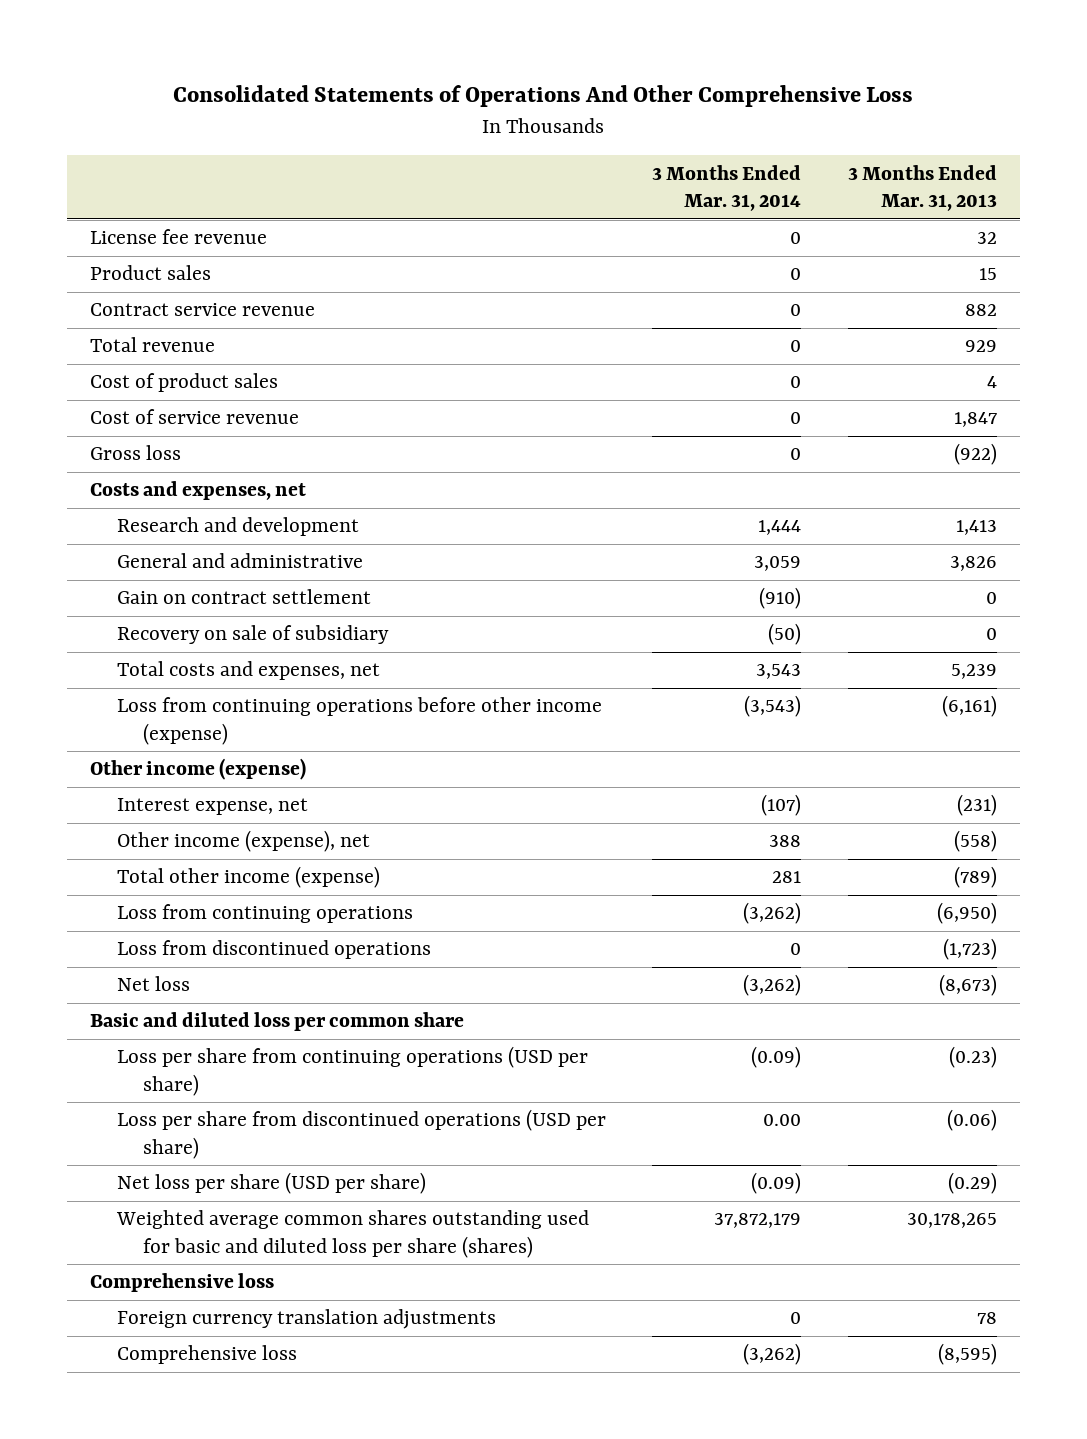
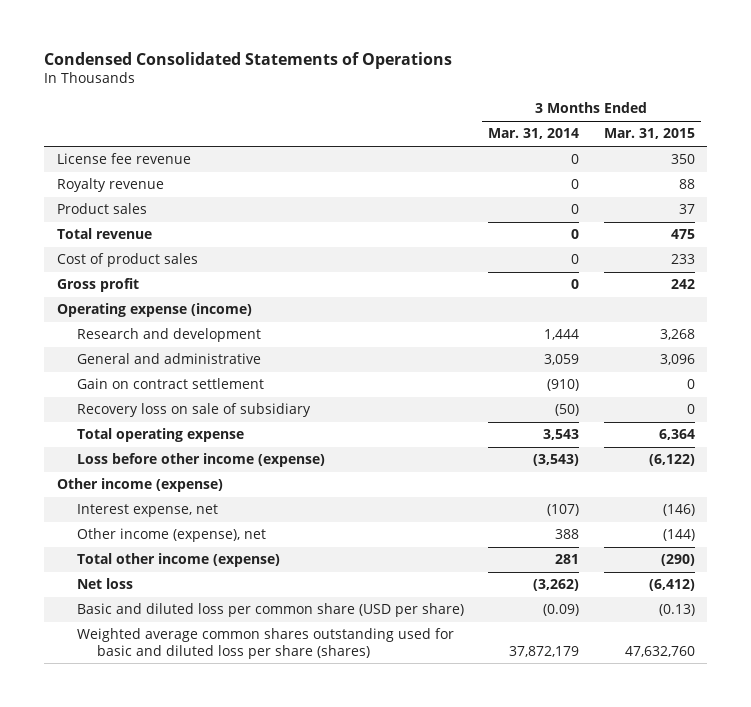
[173,84,914,107] Consolidated Statements of Operations And Other Comprehensive Loss -> [44,51,453,69] Condensed Consolidated Statements of Operations
[847,164,997,212] 3 Months Ended Mar. 31, 2013 -> none
none -> [603,128,695,140] Mar. 31, 2015
none -> [56,178,164,193] Royalty revenue
[90,303,316,317] Contract service revenue -> none
[90,409,300,425] Cost of service revenue -> none
[90,445,182,461] Gross loss -> [56,278,139,293] Gross profit
[90,481,307,501] Costs and expenses, net -> [56,303,252,318] Operating expense (income)
[116,625,389,645] Recovery on sale of subsidiary -> [76,403,311,418] Recovery loss on sale of subsidiary
[116,661,380,681] Total costs and expenses, net -> [76,428,244,443] Total operating expense
[116,697,602,745] Loss from continuing operations before other income (expense) -> [76,453,325,468] Loss before other income (expense)
[116,904,413,924] Loss from continuing operations -> none
[116,940,431,960] Loss from discontinued operations -> none
[90,1012,465,1032] Basic and diluted loss per common share -> none
[116,1046,588,1096] Loss per share from continuing operations (USD per share) -> none
[116,1109,606,1159] Loss per share from discontinued operations (USD per share) -> none
[116,1172,426,1195] Net loss per share (USD per share) -> [76,603,464,618] Basic and diluted loss per common share (USD per share)
[90,1273,275,1293] Comprehensive loss -> none
[116,1309,496,1330] Foreign currency translation adjustments -> none
[116,1345,297,1365] Comprehensive loss -> none

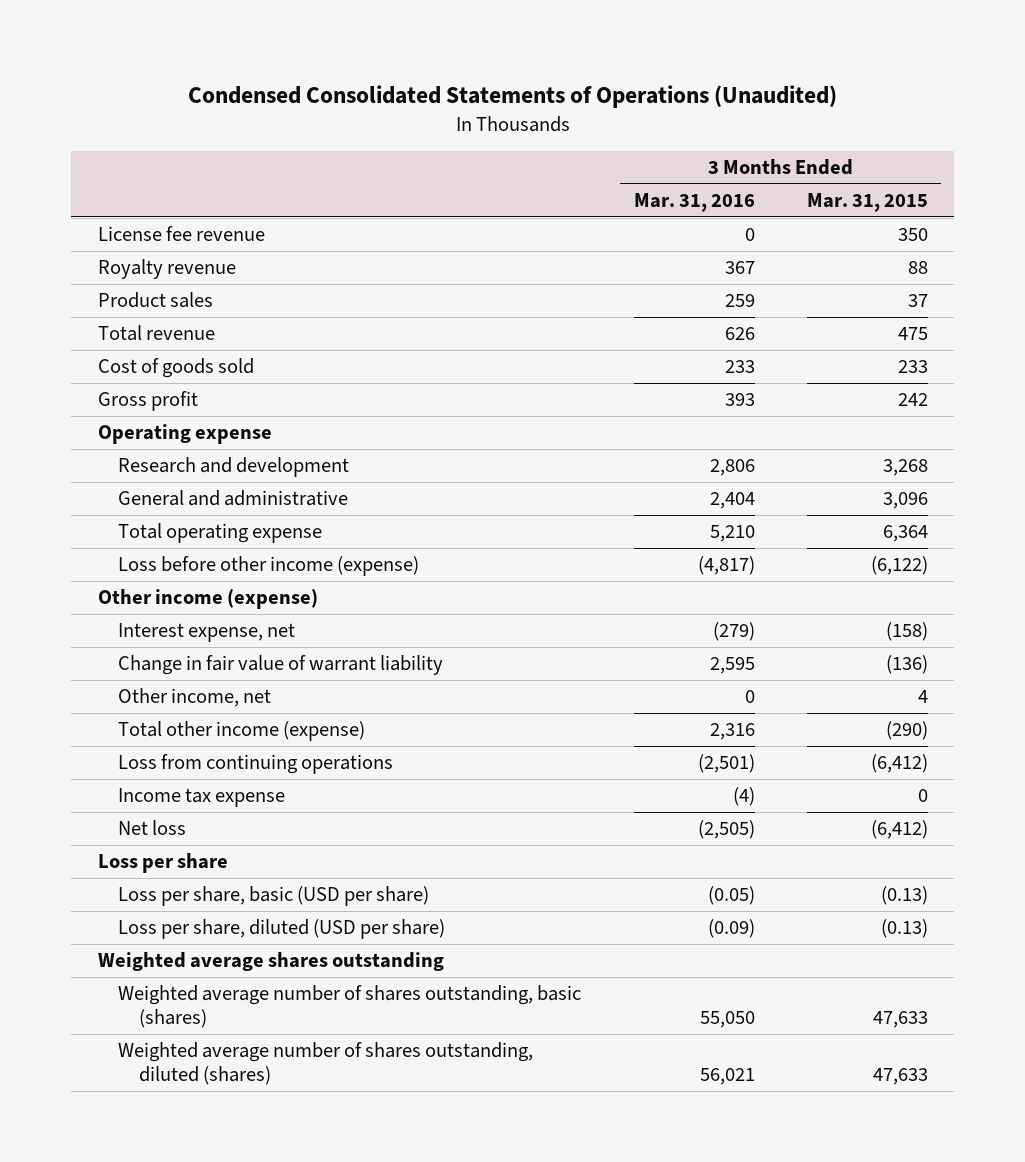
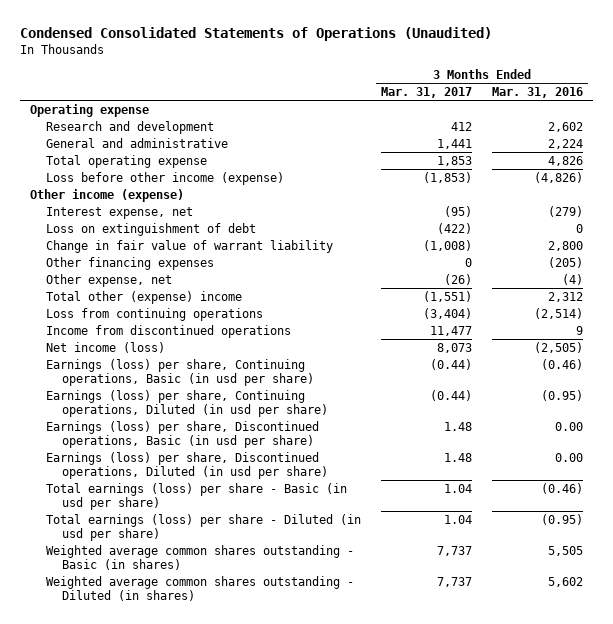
[806,193,928,213] Mar. 31, 2015 -> none
none -> [380,87,472,99] Mar. 31, 2017
[97,226,265,242] License fee revenue -> none
[97,259,236,280] Royalty revenue -> none
[97,292,213,309] Product sales -> none
[97,325,215,342] Total revenue -> none
[97,358,254,379] Cost of goods sold -> none
[97,391,198,412] Gross profit -> none
[709,459,755,477] 2,806 -> [548,121,584,132] 2,602
[709,492,755,510] 2,404 -> [548,138,584,149] 2,224
[709,525,755,543] 5,210 -> [548,155,584,166] 4,826
[697,556,755,576] (4,817) -> [534,171,584,183] (4,826)
[118,788,286,808] Income tax expense -> none
[97,853,228,874] Loss per share -> none
[97,952,444,972] Weighted average shares outstanding -> none
none -> [45,222,256,236] Loss on extinguishment of debt
[709,657,755,675] 2,595 -> [548,240,584,251] 2,800
none -> [45,256,214,270] Other financing expenses
[118,688,272,708] Other income, net -> [45,273,172,287] Other expense, net
[744,690,755,704] 0 -> [562,273,584,285] (4)
[118,721,366,742] Total other income (expense) -> [45,290,242,304] Total other (expense) income
[709,723,755,741] 2,316 -> [548,291,584,302] 2,312
[697,754,755,774] (2,501) -> [534,307,584,319] (2,514)
none -> [45,324,291,338] Income from discontinued operations
[118,820,187,836] Net loss -> [45,341,165,353] Net income (loss)
none -> [45,358,314,386] Earnings (loss) per share, Continuing operations, Basic (in usd per share)
none -> [45,389,328,417] Earnings (loss) per share, Continuing operations, Diluted (in usd per share)
none -> [45,420,319,448] Earnings (loss) per share, Discontinued operations, Basic (in usd per share)
none -> [45,451,328,479] Earnings (loss) per share, Discontinued operations, Diluted (in usd per share)
[118,886,430,907] Loss per share, basic (USD per share) -> [45,482,347,510] Total earnings (loss) per share - Basic (in usd per share)
[707,886,755,906] (0.05) -> [541,482,584,494] (0.46)
[118,919,446,940] Loss per share, diluted (USD per share) -> [45,513,361,541] Total earnings (loss) per share - Diluted (in usd per share)
[707,919,755,939] (0.09) -> [541,513,584,525] (0.95)
[118,985,582,1029] Weighted average number of shares outstanding, basic (shares) -> [45,544,354,570] Weighted average common shares outstanding - Basic (in shares)
[699,1011,755,1029] 55,050 -> [548,545,584,556] 5,505
[118,1042,534,1086] Weighted average number of shares outstanding, diluted (shares) -> [45,575,354,601] Weighted average common shares outstanding - Diluted (in shares)
[699,1068,755,1086] 56,021 -> [548,576,584,587] 5,602

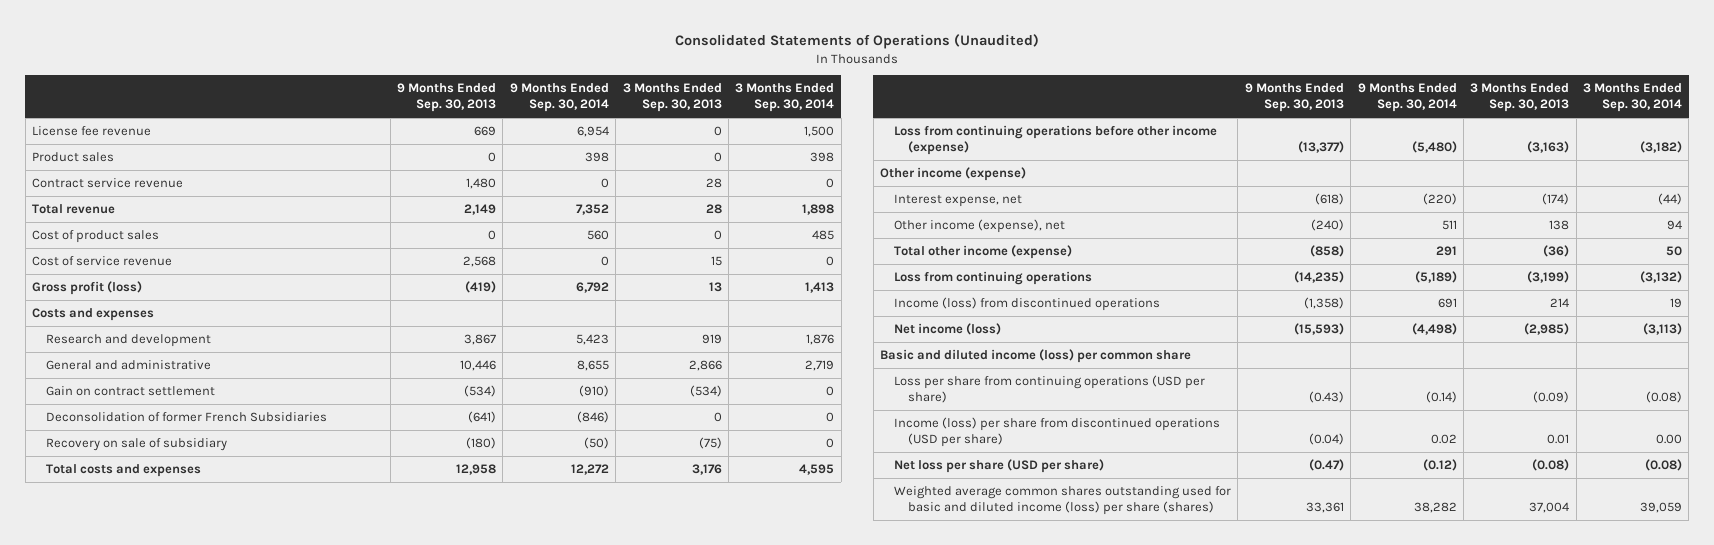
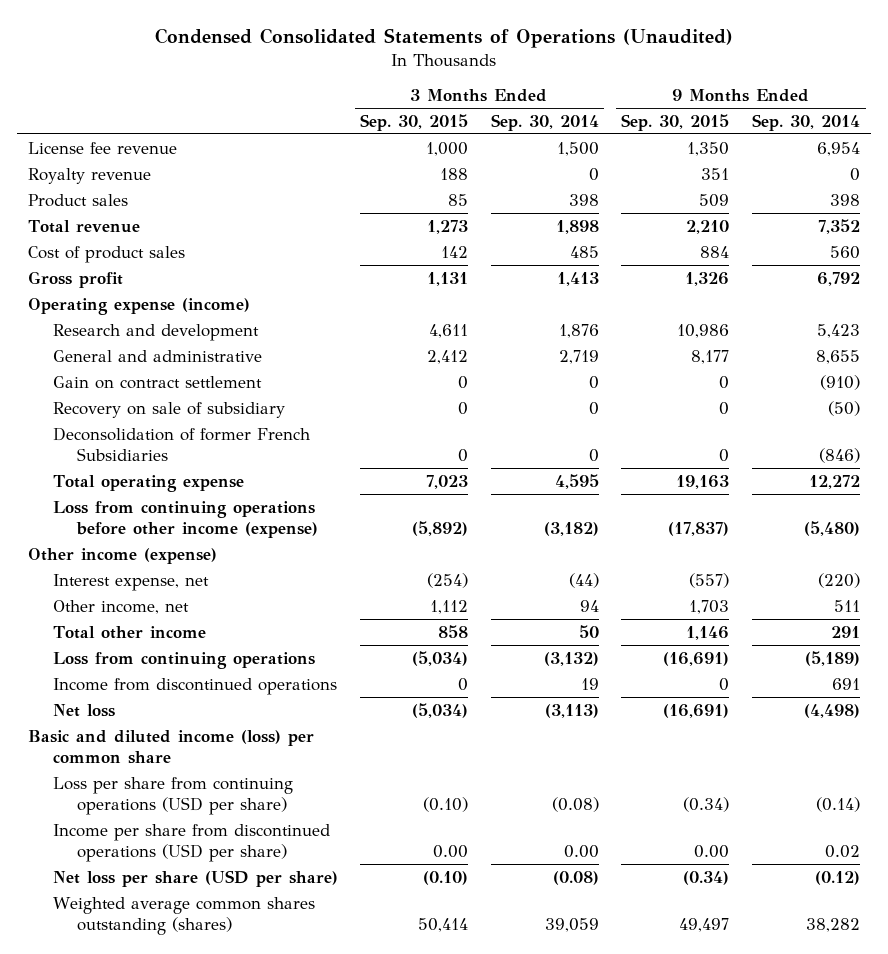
[675,34,1040,50] Consolidated Statements of Operations (Unaudited) -> [154,27,733,48] Condensed Consolidated Statements of Operations (Unaudited)
[397,83,497,113] 9 Months Ended Sep. 30, 2013 -> none
[622,83,722,113] 3 Months Ended Sep. 30, 2013 -> none
none -> [360,113,469,131] Sep. 30, 2015
none -> [621,113,730,131] Sep. 30, 2015
none -> [27,167,151,184] Royalty revenue
[32,177,184,188] Contract service revenue -> none
[32,255,173,266] Cost of service revenue -> none
[32,280,143,295] Gross profit (loss) -> [27,270,123,288] Gross profit
[32,307,155,321] Costs and expenses -> [27,297,250,315] Operating expense (income)
[46,411,328,422] Deconsolidation of former French Subsidiaries -> [52,426,310,461] Deconsolidation of former French Subsidiaries
[46,463,202,477] Total costs and expenses -> [52,474,244,492] Total operating expense
[894,218,1066,233] Other income (expense), net -> [52,599,189,614] Other income, net
[894,244,1073,259] Total other income (expense) -> [52,625,206,639] Total other income
[894,296,1161,311] Income (loss) from discontinued operations -> [52,677,337,695] Income from discontinued operations
[894,322,1002,335] Net income (loss) -> [52,703,115,717] Net loss
[894,416,1221,447] Income (loss) per share from discontinued operations (USD per share) -> [52,823,330,862] Income per share from discontinued operations (USD per share)
[894,485,1232,515] Weighted average common shares outstanding used for basic and diluted income (loss) per share (shares) -> [52,896,315,935] Weighted average common shares outstanding (shares)

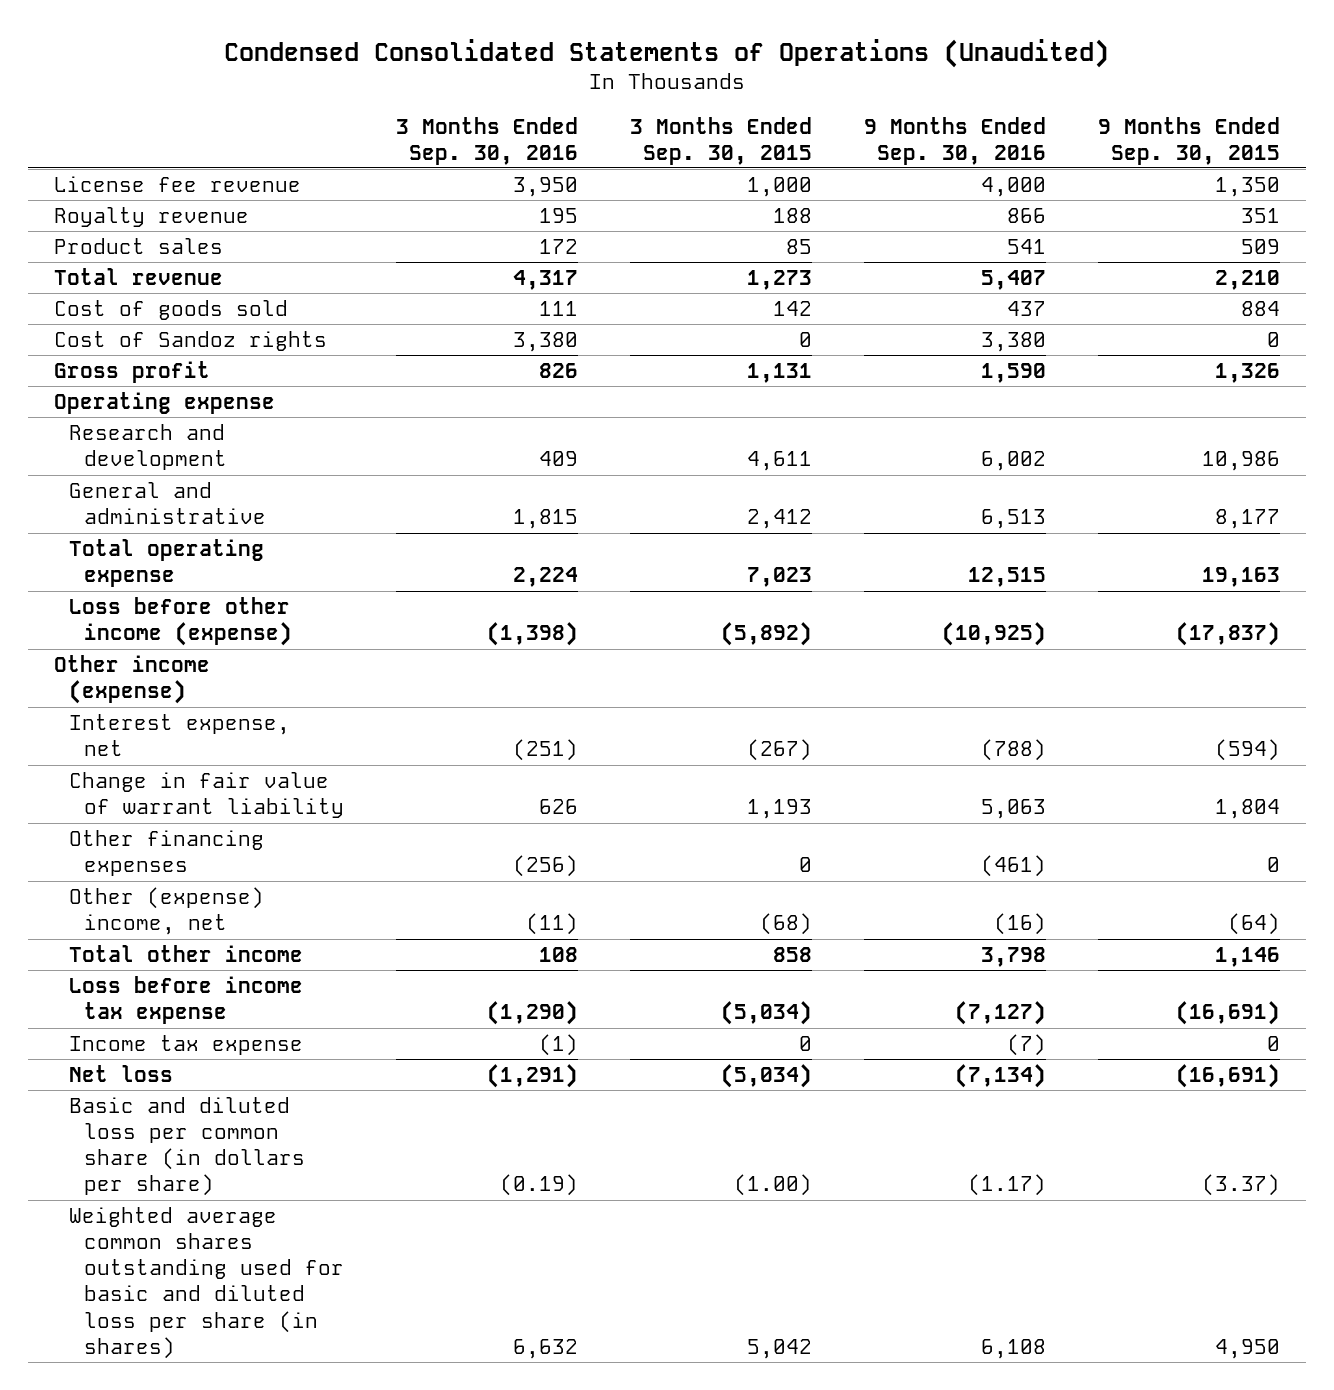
[490,113,599,131] Sep. 30, 2014 -> none
[752,113,861,131] Sep. 30, 2014 -> none
none -> [396,116,579,165] 3 Months Ended Sep. 30, 2016
none -> [864,116,1047,165] 9 Months Ended Sep. 30, 2016
[27,245,185,263] Cost of product sales -> [53,300,288,321] Cost of goods sold
none -> [53,331,327,352] Cost of Sandoz rights
[27,297,250,315] Operating expense (income) -> [53,392,275,415] Operating expense
[52,375,262,389] Gain on contract settlement -> none
[52,401,285,418] Recovery on sale of subsidiary -> none
[52,426,310,461] Deconsolidation of former French Subsidiaries -> none
[52,500,319,538] Loss from continuing operations before other income (expense) -> [68,597,293,647] Loss before other income (expense)
[427,572,469,588] (254) -> [747,739,813,762] (267)
[689,572,730,588] (557) -> [1214,739,1280,762] (594)
none -> [68,772,345,819] Change in fair value of warrant liability
none -> [68,830,264,877] Other financing expenses
[52,599,189,614] Other income, net -> [68,887,264,936] Other (expense) income, net
[430,599,469,614] 1,112 -> [760,913,813,936] (68)
[689,599,730,614] 1,703 -> [1227,913,1280,936] (64)
[52,677,337,695] Income from discontinued operations -> none
[52,651,315,669] Loss from continuing operations -> [68,976,303,1025] Loss before income tax expense
none -> [68,1035,303,1056] Income tax expense
[27,729,314,764] Basic and diluted income (loss) per common share -> none
[52,776,293,815] Loss per share from continuing operations (USD per share) -> none
[52,823,330,862] Income per share from discontinued operations (USD per share) -> none
[52,869,338,887] Net loss per share (USD per share) -> [68,1097,306,1197] Basic and diluted loss per common share (in dollars per share)
[423,870,469,885] (0.10) -> [734,1174,813,1197] (1.00)
[683,870,730,885] (0.34) -> [1201,1174,1280,1197] (3.37)
[52,896,315,935] Weighted average common shares outstanding (shares) -> [68,1207,345,1359] Weighted average common shares outstanding used for basic and diluted loss per share (in shares)
[418,917,469,932] 50,414 -> [747,1338,813,1359] 5,042
[679,917,730,932] 49,497 -> [1214,1338,1280,1359] 4,950

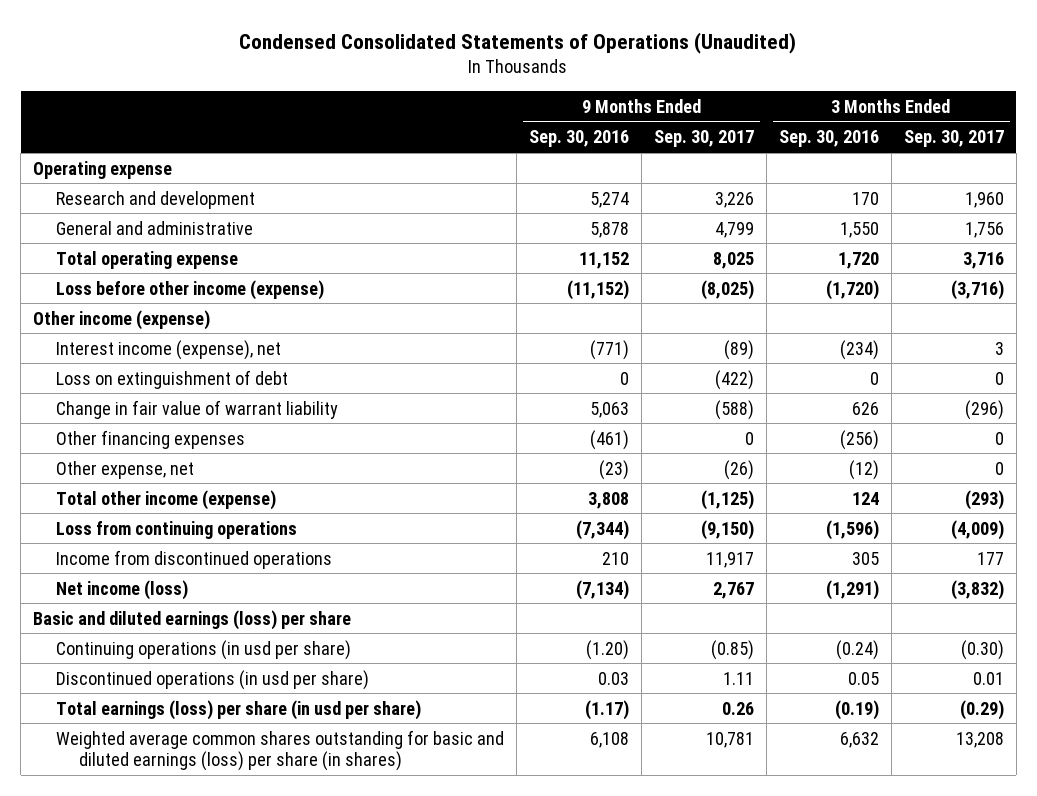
[630,116,813,165] 3 Months Ended Sep. 30, 2015 -> none
[1097,116,1280,165] 9 Months Ended Sep. 30, 2015 -> none
none -> [654,130,755,148] Sep. 30, 2017
none -> [903,130,1004,148] Sep. 30, 2017
[53,176,301,193] License fee revenue -> none
[53,207,249,228] Royalty revenue -> none
[53,238,223,255] Product sales -> none
[53,268,223,286] Total revenue -> none
[53,300,288,321] Cost of goods sold -> none
[53,331,327,352] Cost of Sandoz rights -> none
[53,361,210,384] Gross profit -> none
[539,451,579,467] 409 -> [851,191,879,205] 170
[981,451,1047,472] 6,002 -> [590,191,630,208] 5,274
[513,509,579,530] 1,815 -> [839,221,879,238] 1,550
[981,509,1047,530] 6,513 -> [590,221,630,238] 5,878
[513,567,579,588] 2,224 -> [837,251,879,269] 1,720
[968,567,1047,588] 12,515 -> [579,251,630,269] 11,152
[487,622,579,647] (1,398) -> [825,279,879,300] (1,720)
[942,622,1047,647] (10,925) -> [567,279,630,300] (11,152)
[68,714,290,757] Interest expense, net -> [56,339,282,360] Interest income (expense), net
[513,739,579,762] (251) -> [839,339,879,360] (234)
[981,739,1047,762] (788) -> [590,339,630,360] (771)
none -> [56,369,289,389] Loss on extinguishment of debt
[68,976,303,1025] Loss before income tax expense -> none
[68,1035,303,1056] Income tax expense -> none
[68,887,264,936] Other (expense) income, net -> [56,460,195,479] Other expense, net
[526,913,579,936] (11) -> [848,459,879,480] (12)
[994,913,1047,936] (16) -> [599,459,630,480] (23)
[68,945,303,963] Total other income -> [56,489,277,510] Total other income (expense)
[539,947,579,963] 108 -> [851,491,879,505] 124
[981,947,1047,968] 3,798 -> [588,491,630,509] 3,808
none -> [56,520,298,539] Loss from continuing operations
none -> [56,549,333,569] Income from discontinued operations
[68,1065,173,1083] Net loss -> [56,579,189,600] Net income (loss)
none -> [33,609,352,630] Basic and diluted earnings (loss) per share
none -> [56,639,352,660] Continuing operations (in usd per share)
none -> [56,669,370,690] Discontinued operations (in usd per share)
[68,1097,306,1197] Basic and diluted loss per common share (in dollars per share) -> [56,699,422,720] Total earnings (loss) per share (in usd per share)
[68,1207,345,1359] Weighted average common shares outstanding used for basic and diluted loss per share (in shares) -> [56,729,505,771] Weighted average common shares outstanding for basic and diluted earnings (loss) per share (in shares)

